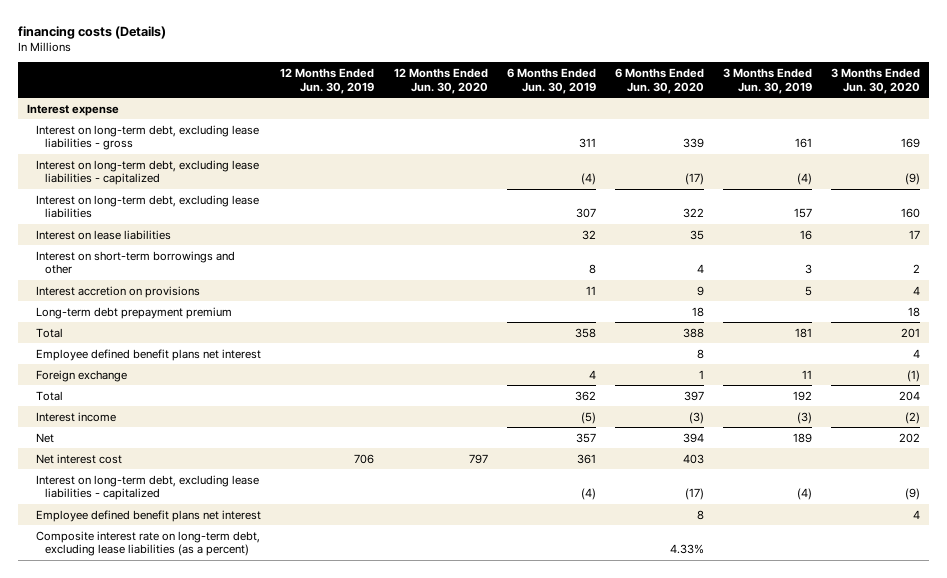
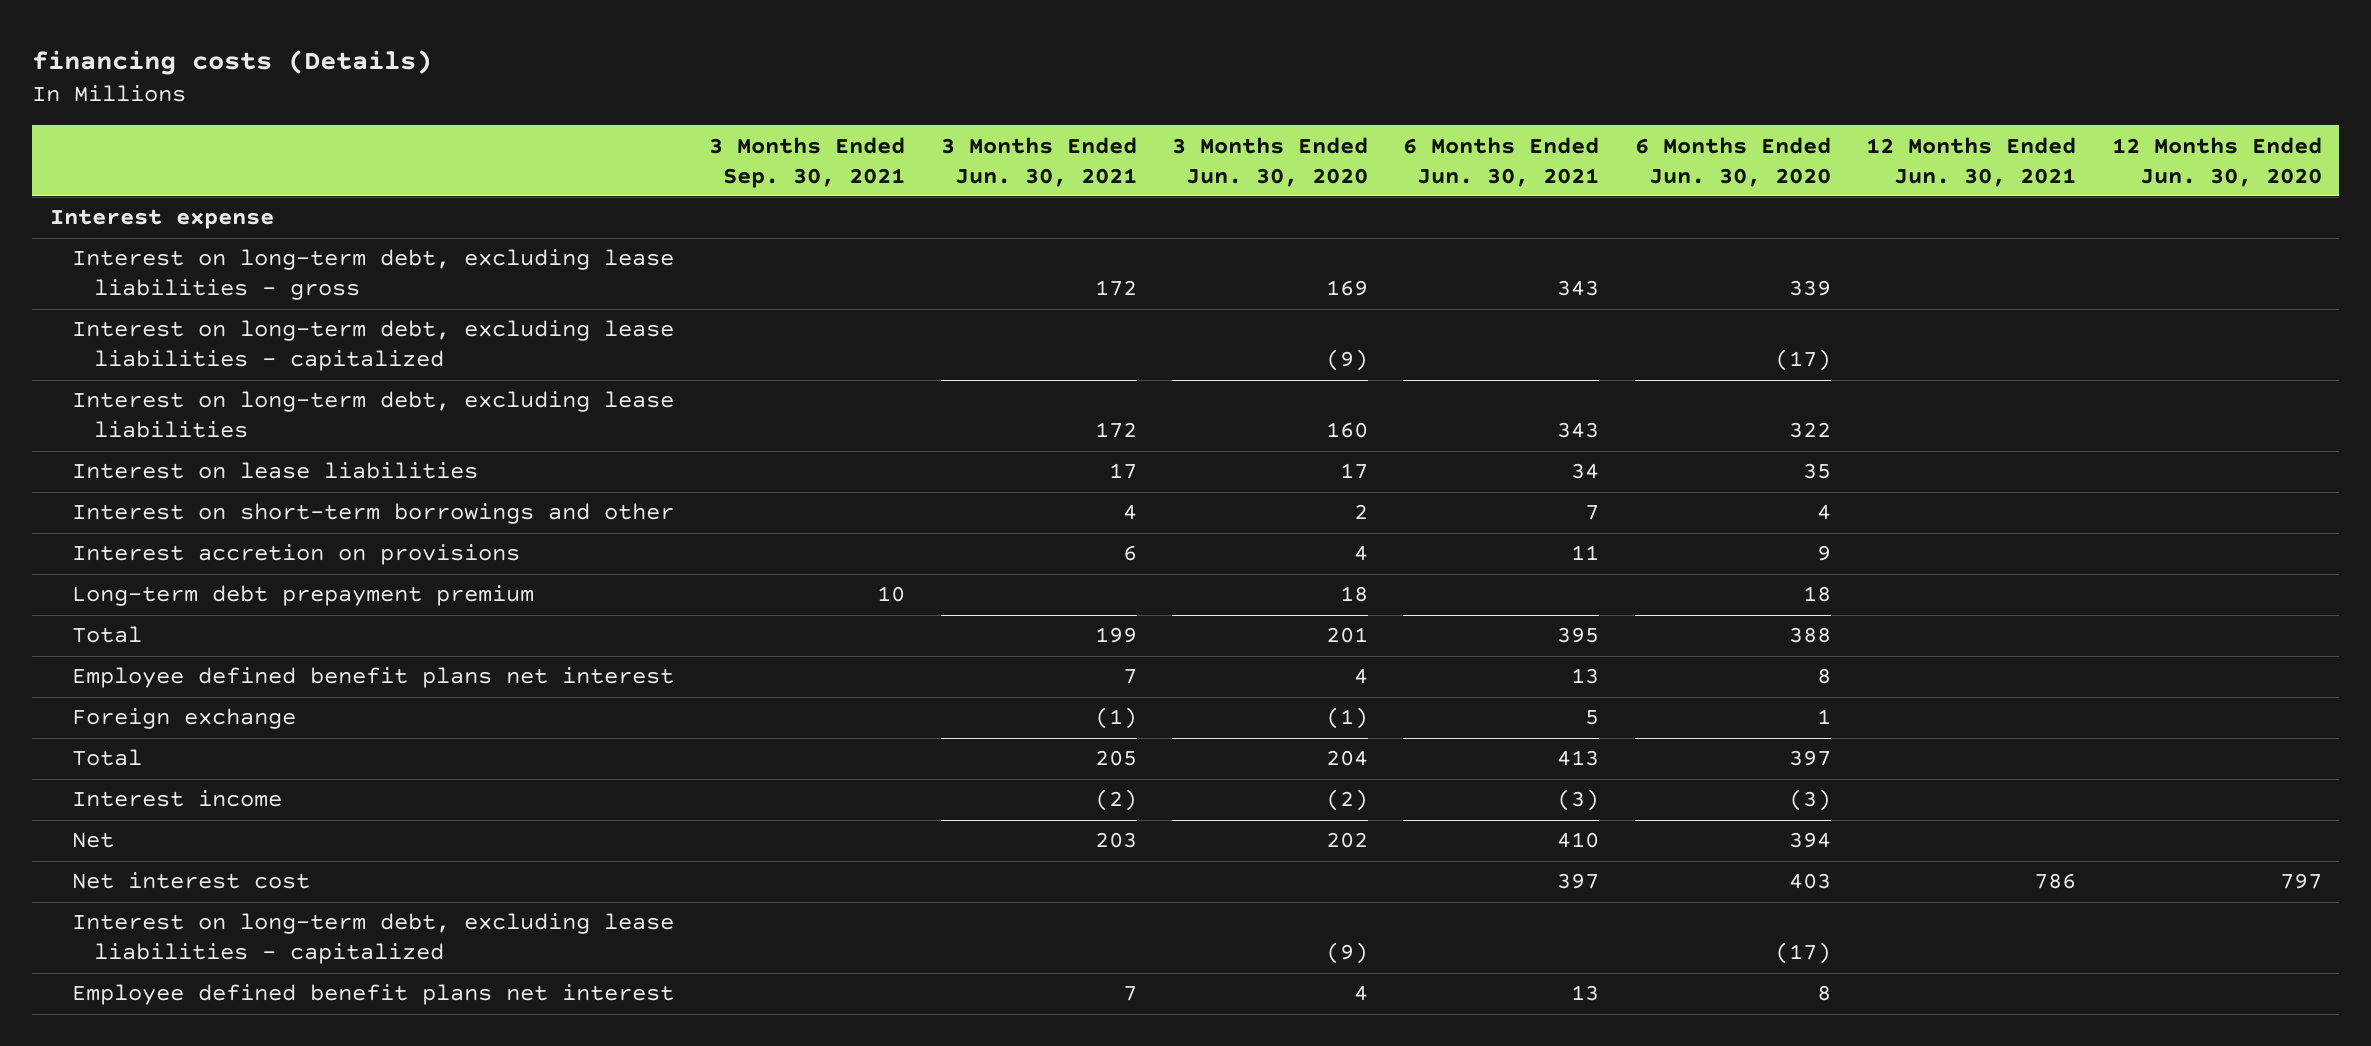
[280,68,375,94] 12 Months Ended Jun. 30, 2019 -> none
[506,68,596,94] 6 Months Ended Jun. 30, 2019 -> none
[722,68,812,94] 3 Months Ended Jun. 30, 2019 -> none
none -> [709,136,906,188] 3 Months Ended Sep. 30, 2021
none -> [940,136,1137,187] 3 Months Ended Jun. 30, 2021
none -> [1403,136,1600,187] 6 Months Ended Jun. 30, 2021
none -> [1866,136,2077,187] 12 Months Ended Jun. 30, 2021
[36,530,261,557] Composite interest rate on long-term debt, excluding lease liabilities (as a percent) -> none

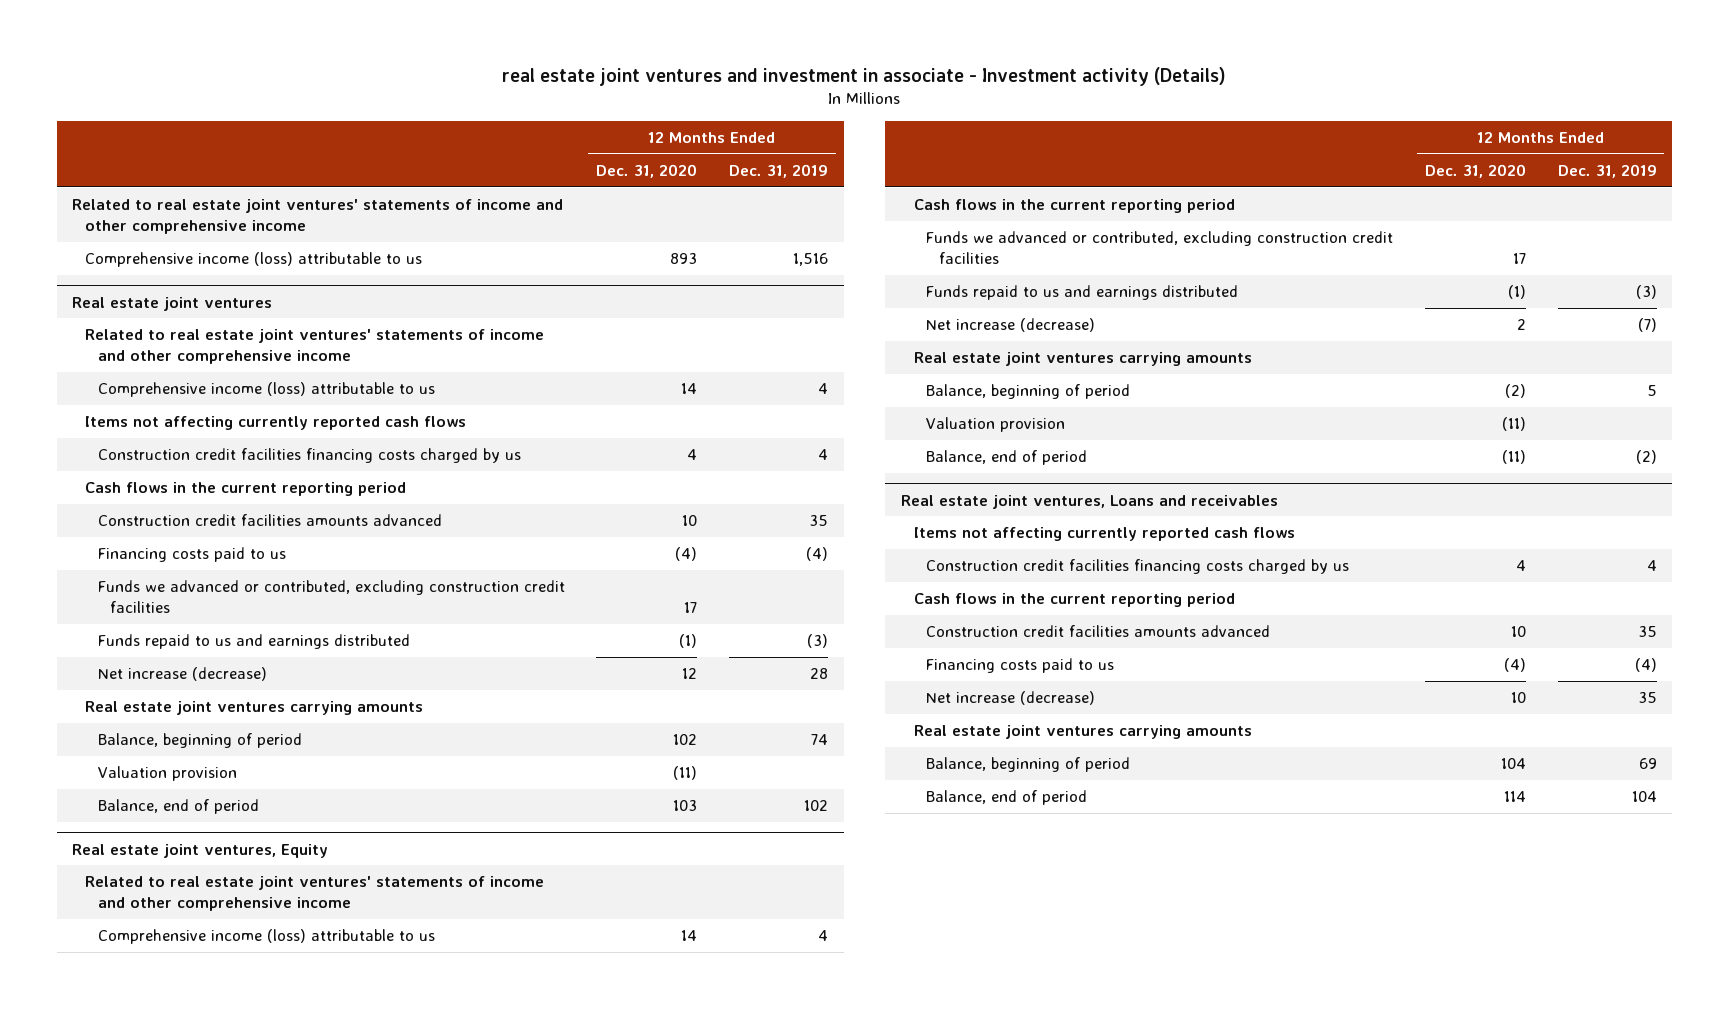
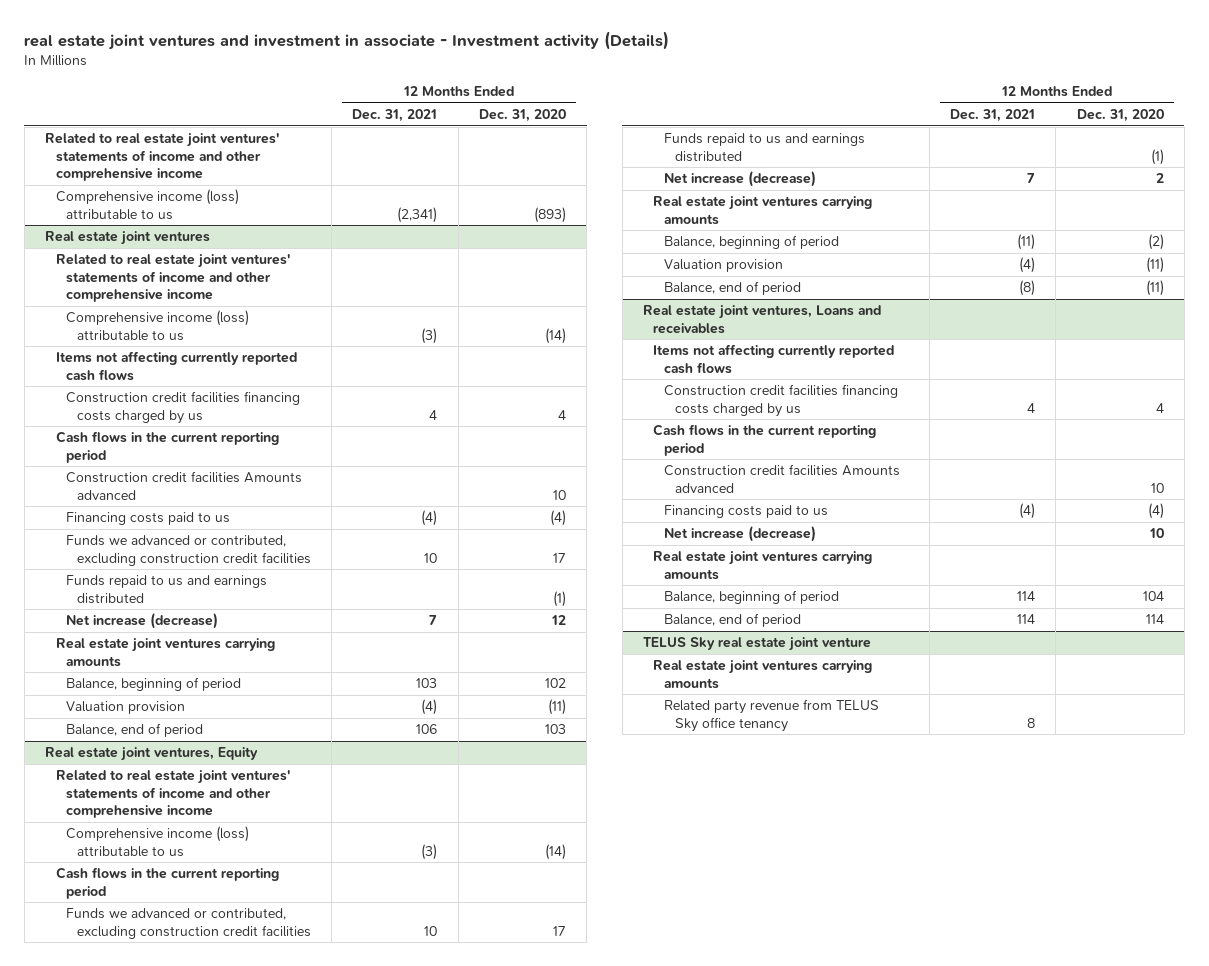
[728,163,828,178] Dec. 31, 2019 -> none
none -> [352,108,438,122] Dec. 31, 2021
[670,253,698,265] 893 -> [533,206,566,223] (893)
[681,383,698,395] 14 -> [544,327,566,344] (14)
[97,514,442,527] Construction credit facilities amounts advanced -> [66,471,303,500] Construction credit facilities Amounts advanced
[681,930,698,942] 14 -> [544,843,566,860] (14)
[926,625,1271,638] Construction credit facilities amounts advanced -> [663,464,900,493] Construction credit facilities Amounts advanced
none -> [642,637,871,652] TELUS Sky real estate joint venture
none -> [653,660,873,689] Real estate joint ventures carrying amounts
none -> [663,699,879,732] Related party revenue from TELUS Sky office tenancy

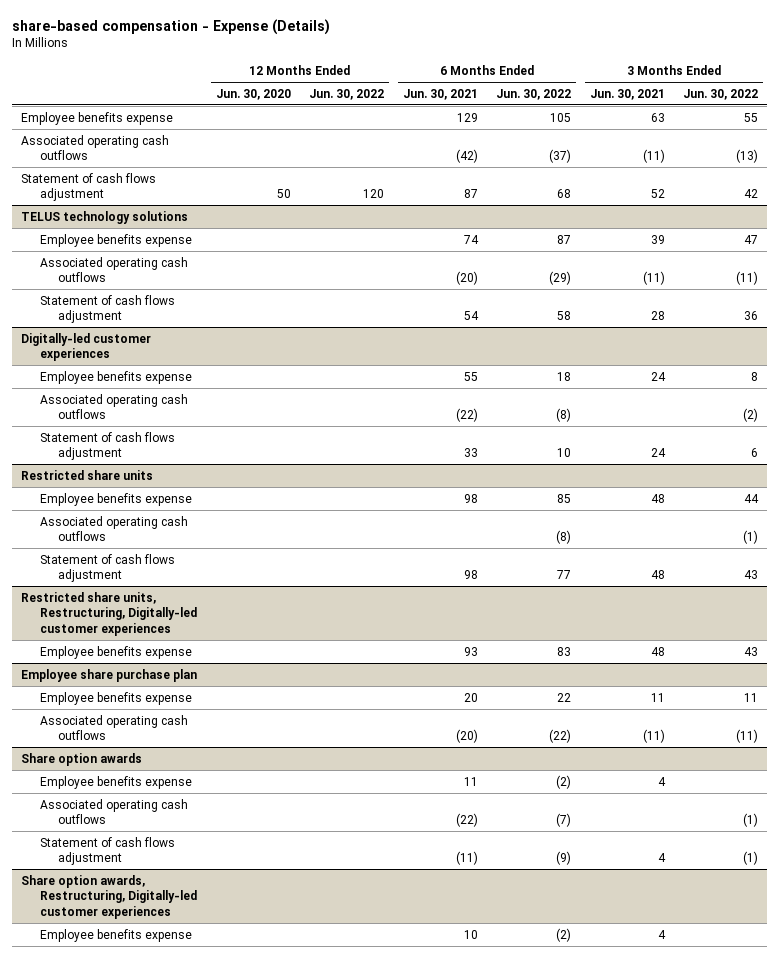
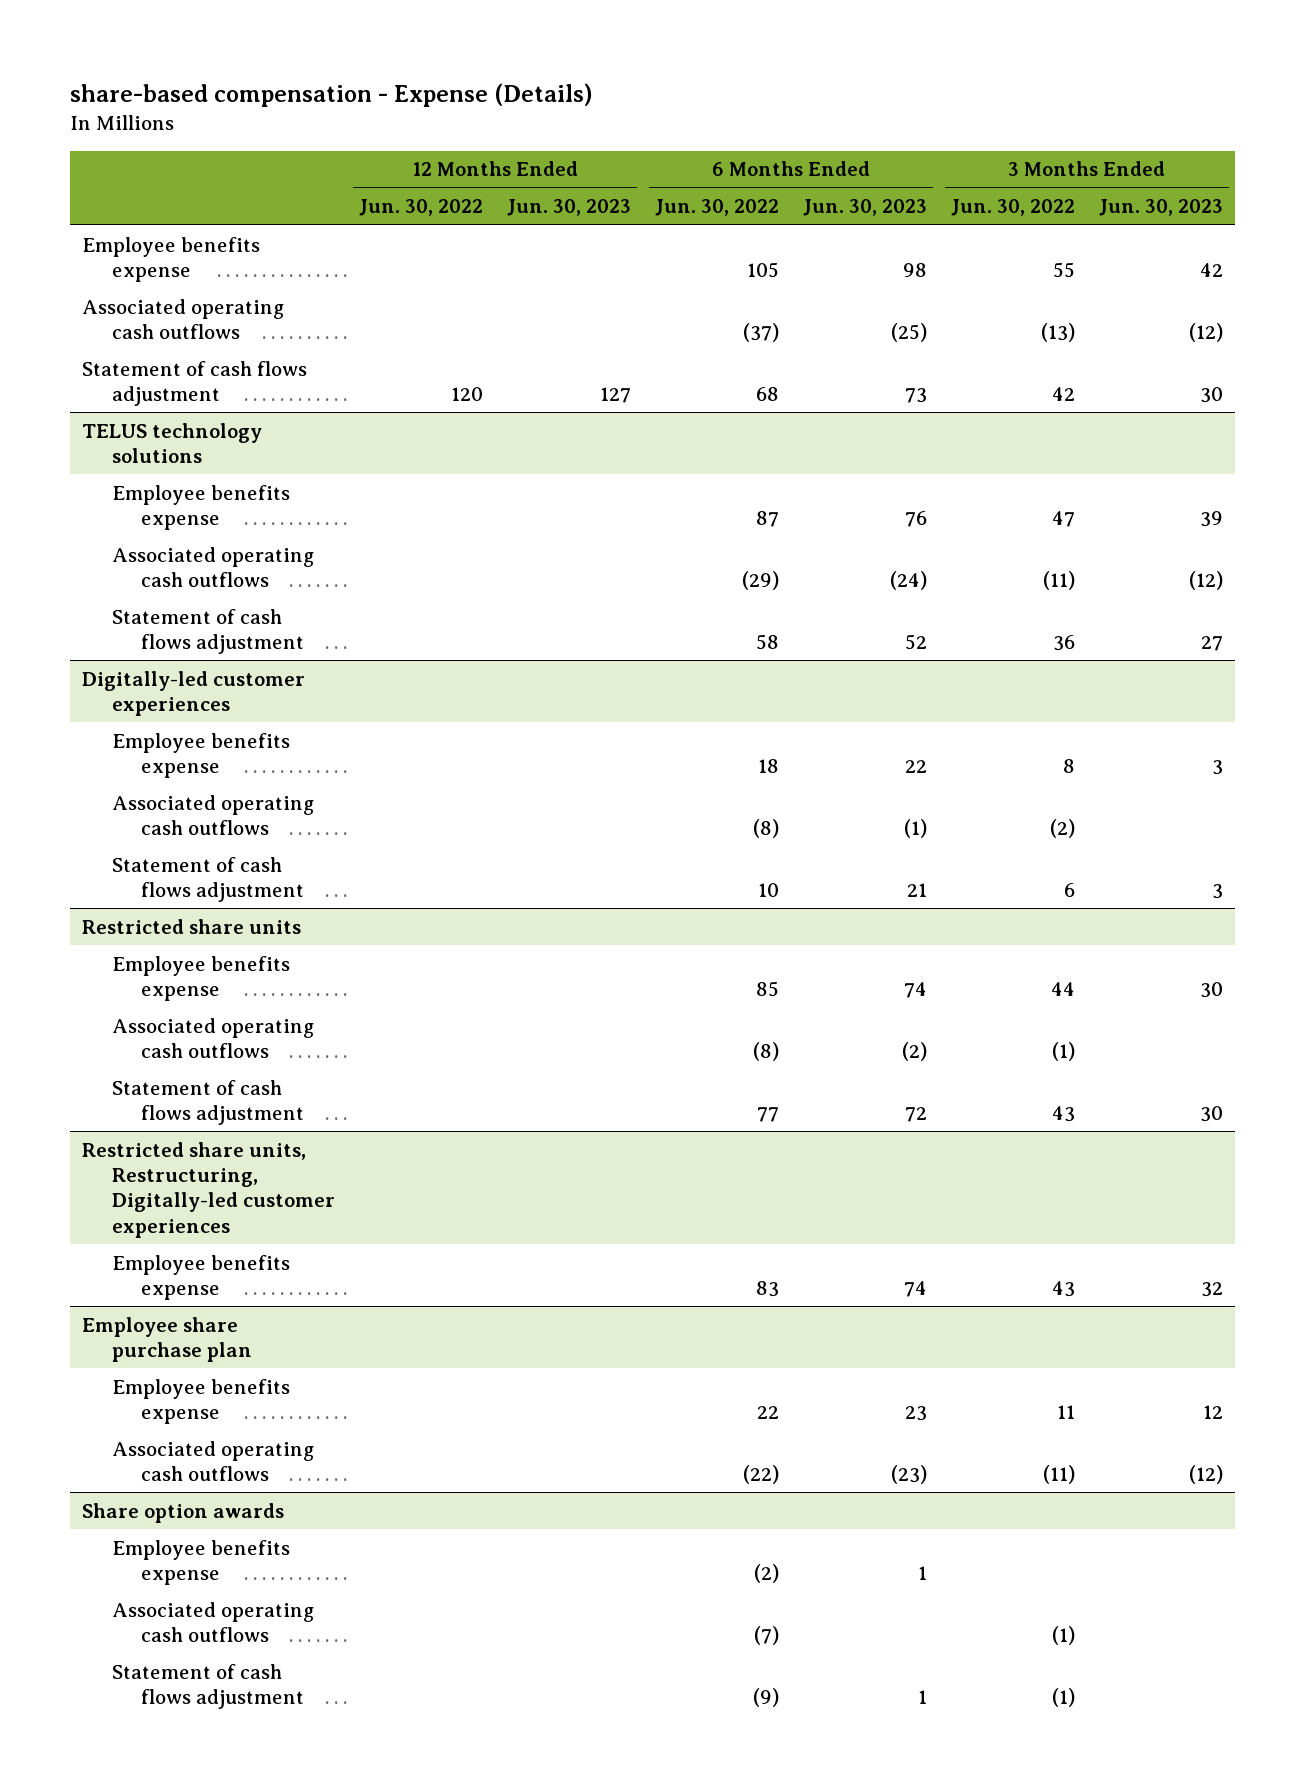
[215,88,291,100] Jun. 30, 2020 -> none
[402,88,478,100] Jun. 30, 2021 -> none
[589,88,665,100] Jun. 30, 2021 -> none
none -> [506,199,631,217] Jun. 30, 2023
none -> [802,199,927,217] Jun. 30, 2023
none -> [1098,199,1223,217] Jun. 30, 2023
[21,874,197,919] Share option awards, Restructuring, Digitally-led customer experiences -> none
[39,928,192,942] Employee benefits expense -> none

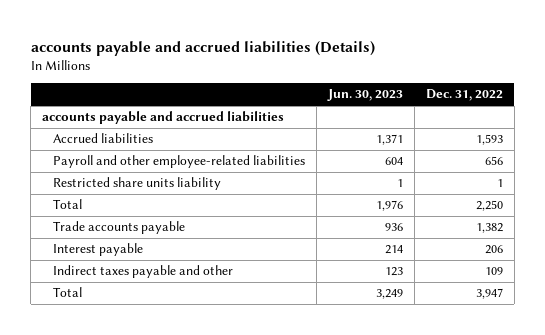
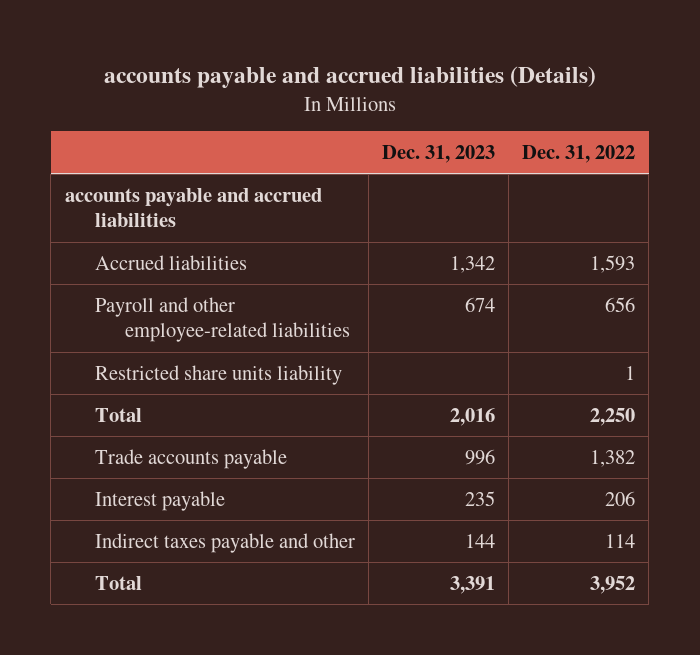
[326,89,403,102] Jun. 30, 2023 -> none
none -> [381,145,495,164] Dec. 31, 2023
[484,267,503,276] 109 -> [605,533,636,548] 114
[475,288,503,300] 3,947 -> [590,575,636,594] 3,952

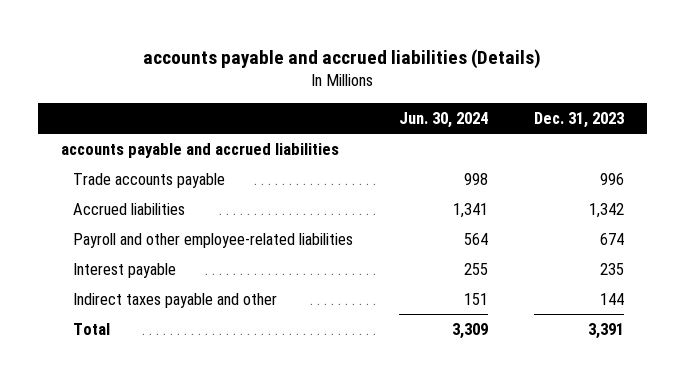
[522,145,636,164] Dec. 31, 2022 -> none
none -> [399,111,489,128] Jun. 30, 2024
[94,448,287,469] Trade accounts payable -> [73,173,226,189] Trade accounts payable
[94,364,342,385] Restricted share units liability -> none
[94,407,142,422] Total -> none

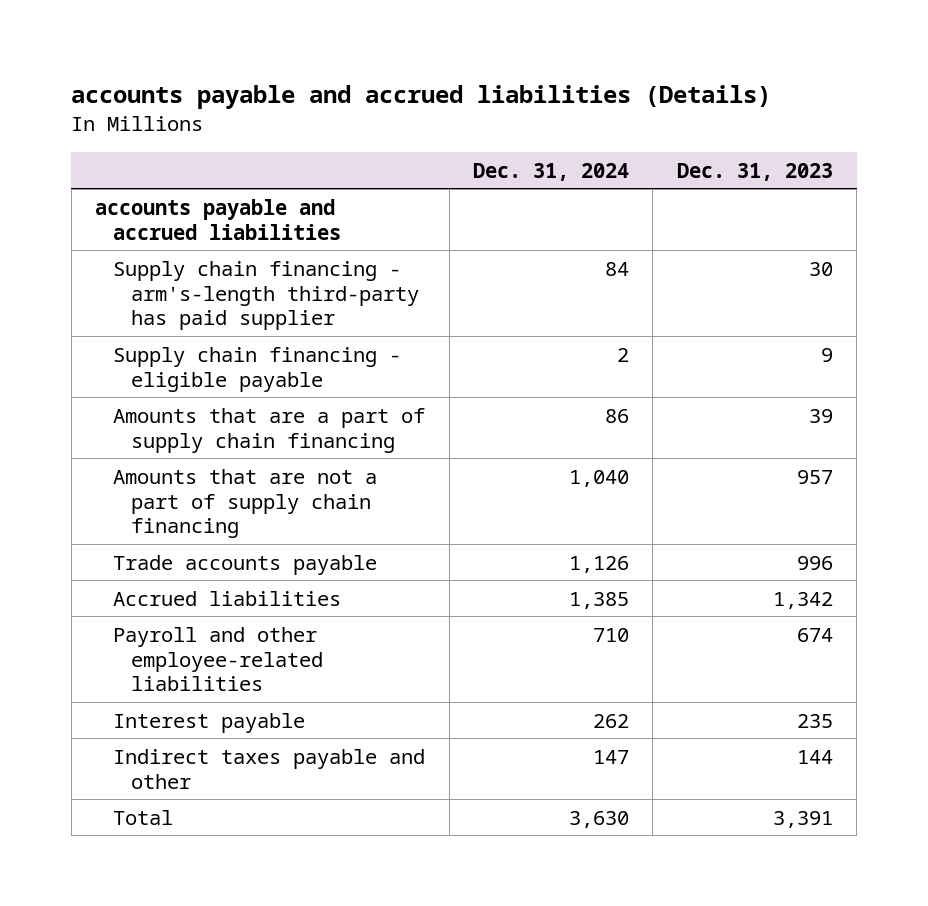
[399,111,489,128] Jun. 30, 2024 -> none
none -> [472,162,629,181] Dec. 31, 2024
none -> [113,260,420,331] Supply chain financing - arm's-length third-party has paid supplier
none -> [113,346,402,392] Supply chain financing - eligible payable
none -> [113,407,426,453] Amounts that are a part of supply chain financing
none -> [113,468,378,539] Amounts that are not a part of supply chain financing

